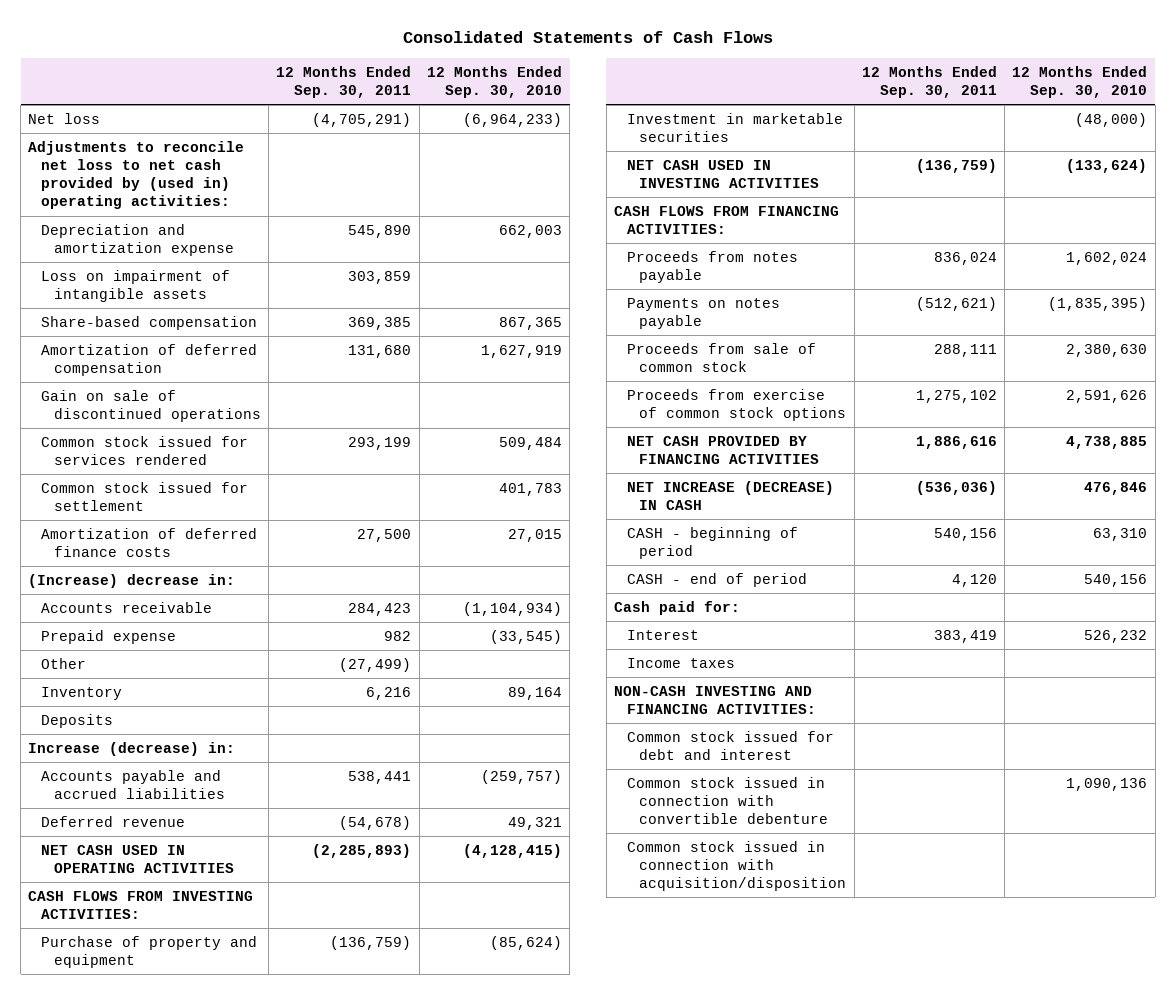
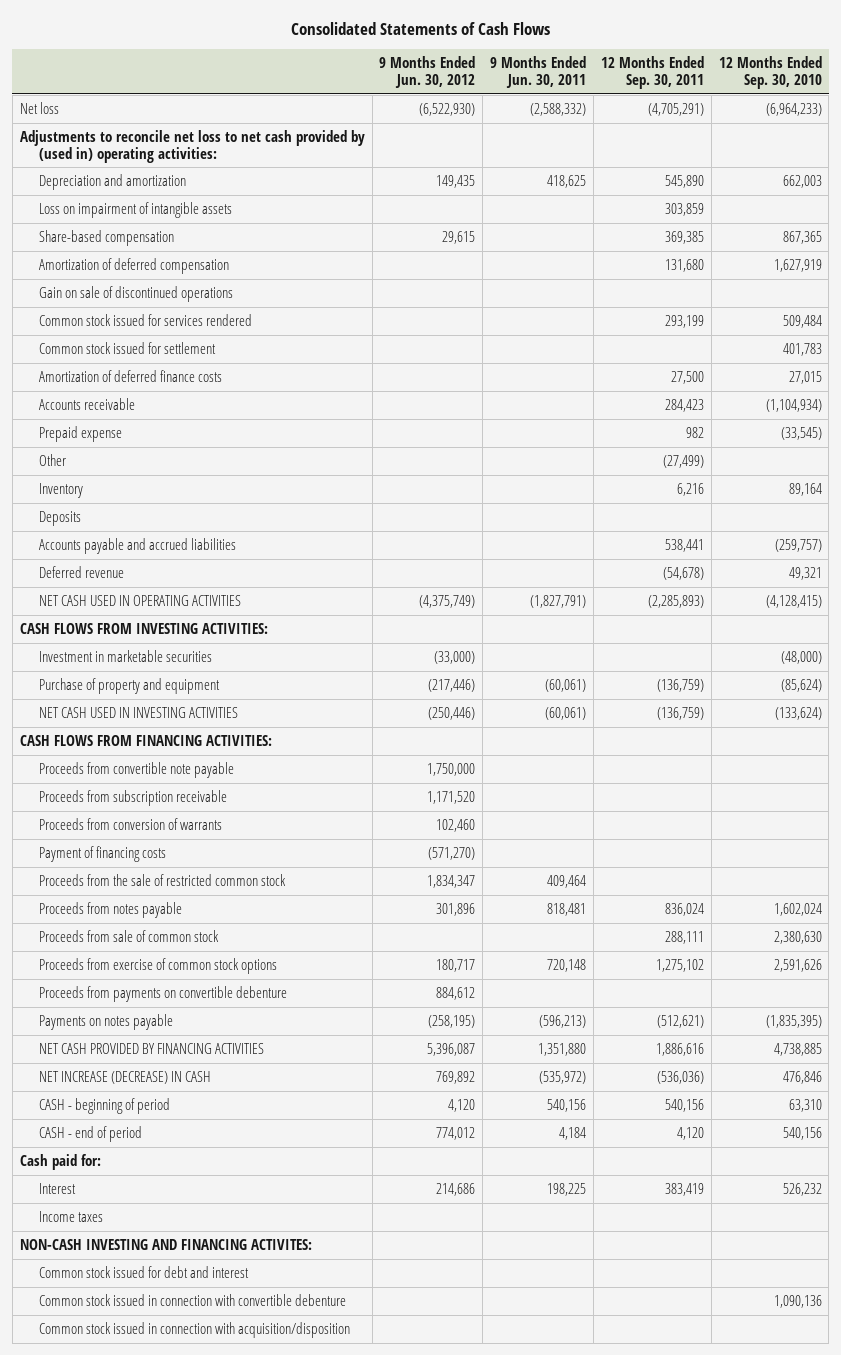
none -> [379,56,476,88] 9 Months Ended Jun. 30, 2012
none -> [490,56,587,88] 9 Months Ended Jun. 30, 2011
[41,223,234,257] Depreciation and amortization expense -> [38,173,186,190] Depreciation and amortization
[28,573,236,588] (Increase) decrease in: -> none
[28,741,236,756] Increase (decrease) in: -> none
[41,935,258,969] Purchase of property and equipment -> [38,677,220,694] Purchase of property and equipment
none -> [38,761,234,778] Proceeds from convertible note payable
none -> [38,789,227,806] Proceeds from subscription receivable
none -> [38,817,222,830] Proceeds from conversion of warrants
none -> [38,845,166,862] Payment of financing costs
none -> [38,873,286,886] Proceeds from the sale of restricted common stock
none -> [38,985,287,1002] Proceeds from payments on convertible debenture
[626,297,780,330] Payments on notes payable -> [38,1013,173,1030] Payments on notes payable
[613,685,816,715] NON-CASH INVESTING AND FINANCING ACTIVITIES: -> [19,1238,312,1250] NON-CASH INVESTING AND FINANCING ACTIVITES:

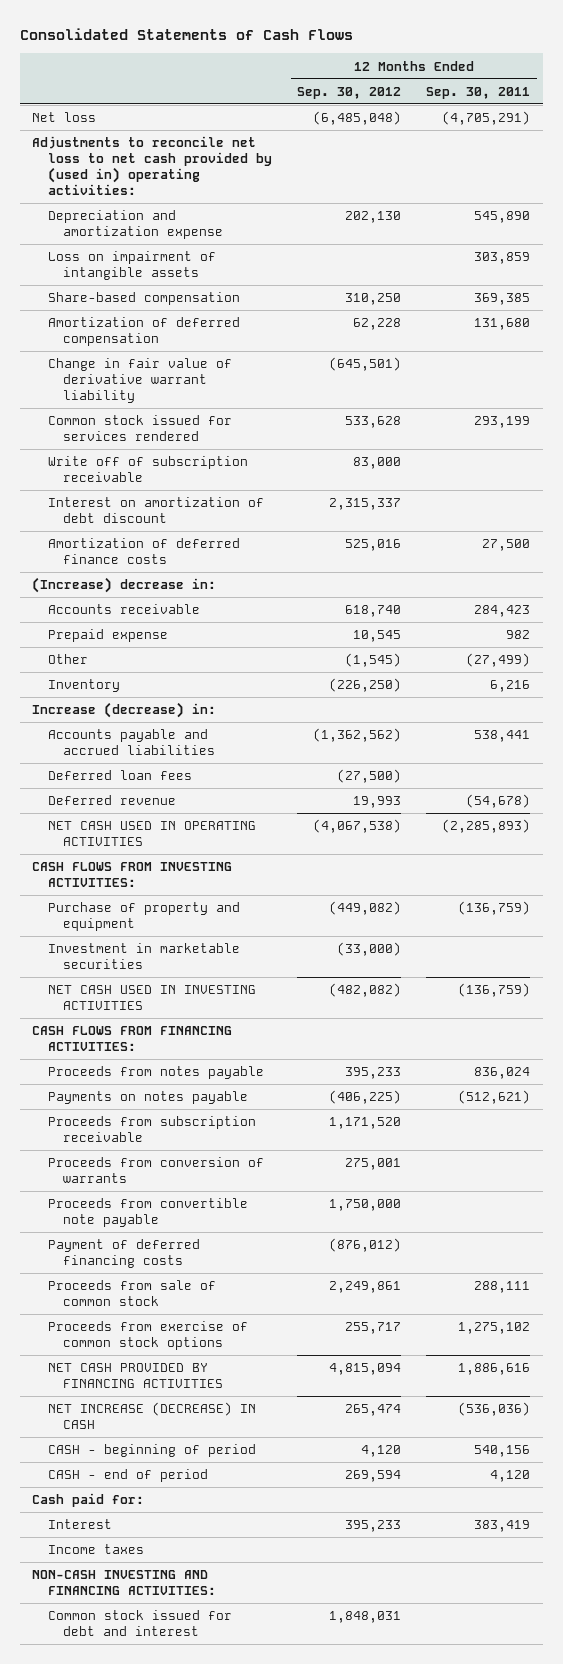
[379,56,476,88] 9 Months Ended Jun. 30, 2012 -> none
[490,56,587,88] 9 Months Ended Jun. 30, 2011 -> none
[718,56,822,89] 12 Months Ended Sep. 30, 2010 -> none
none -> [297,86,402,99] Sep. 30, 2012
[38,173,186,190] Depreciation and amortization -> [47,210,223,240] Depreciation and amortization expense
[38,285,233,302] Gain on sale of discontinued operations -> none
none -> [47,358,232,404] Change in fair value of derivative warrant liability
[38,341,216,354] Common stock issued for settlement -> none
none -> [47,456,248,483] Write off of subscription receivable
none -> [47,497,264,524] Interest on amortization of debt discount
none -> [32,577,217,594] (Increase) decrease in:
[38,510,81,526] Deposits -> none
none -> [32,702,217,719] Increase (decrease) in:
none -> [47,770,192,781] Deferred loan fees
[38,649,212,662] Investment in marketable securities -> [47,943,240,970] Investment in marketable securities
[38,901,182,918] Proceeds from notes payable -> [47,1066,264,1080] Proceeds from notes payable
[38,1013,173,1030] Payments on notes payable -> [47,1091,248,1105] Payments on notes payable
[38,873,286,886] Proceeds from the sale of restricted common stock -> none
[38,761,234,778] Proceeds from convertible note payable -> [47,1198,248,1228] Proceeds from convertible note payable
[38,845,166,862] Payment of financing costs -> [47,1239,200,1269] Payment of deferred financing costs
[38,985,287,1002] Proceeds from payments on convertible debenture -> none
[19,1238,312,1250] NON-CASH INVESTING AND FINANCING ACTIVITES: -> [32,1570,216,1596] NON-CASH INVESTING AND FINANCING ACTIVITIES:
[38,1293,346,1306] Common stock issued in connection with convertible debenture -> none
[38,1321,350,1338] Common stock issued in connection with acquisition/disposition -> none

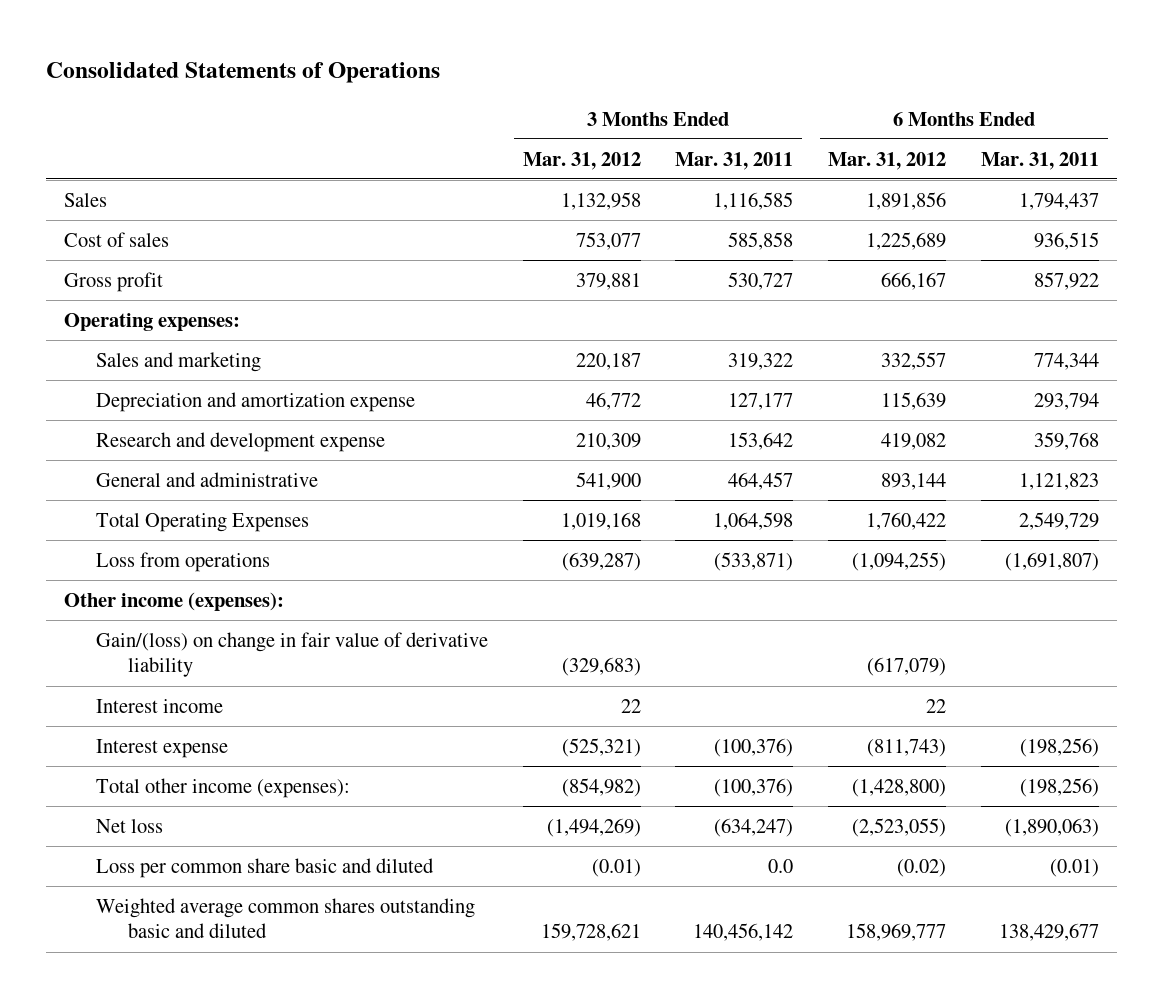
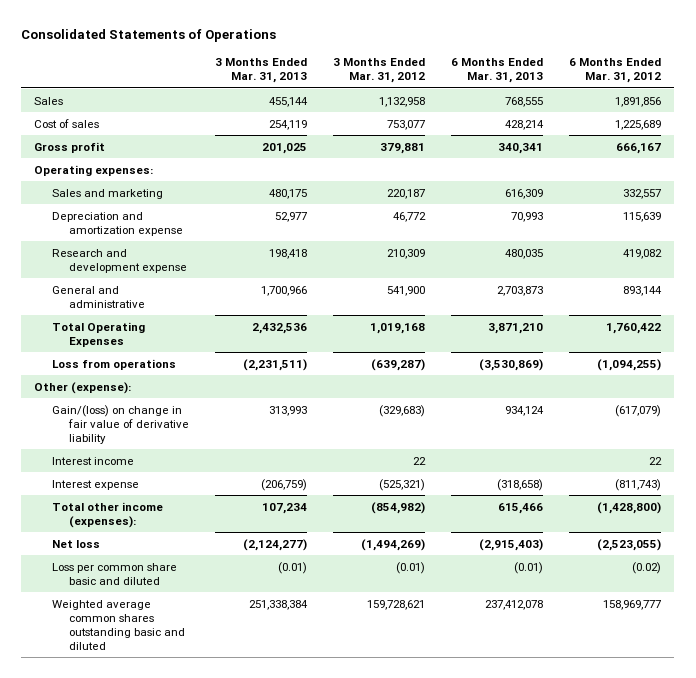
[675,151,794,170] Mar. 31, 2011 -> none
[981,151,1100,170] Mar. 31, 2011 -> none
none -> [215,58,308,84] 3 Months Ended Mar. 31, 2013
none -> [451,58,544,84] 6 Months Ended Mar. 31, 2013
[63,591,284,611] Other income (expenses): -> [34,381,132,394] Other (expense):

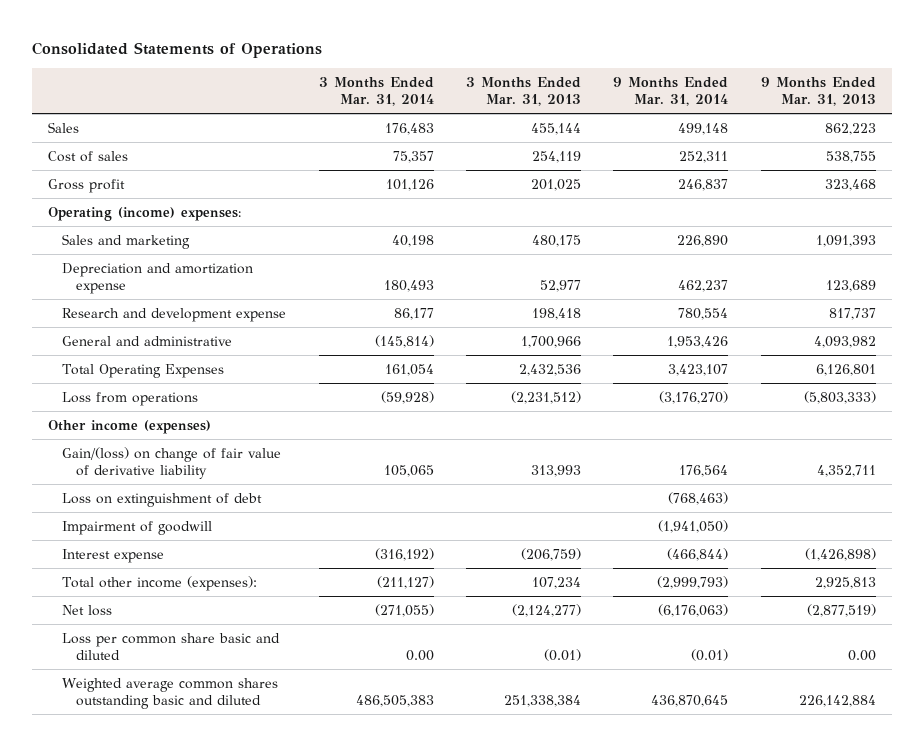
[333,58,426,84] 3 Months Ended Mar. 31, 2012 -> none
[451,58,544,84] 6 Months Ended Mar. 31, 2013 -> none
[569,58,662,84] 6 Months Ended Mar. 31, 2012 -> none
none -> [318,77,434,107] 3 Months Ended Mar. 31, 2014
none -> [613,77,729,107] 9 Months Ended Mar. 31, 2014
none -> [760,77,876,107] 9 Months Ended Mar. 31, 2013
[34,164,154,176] Operating expenses: -> [48,206,242,221] Operating (income) expenses:
[51,456,134,465] Interest income -> none
[243,358,308,371] (2,231,511) -> [511,390,582,404] (2,231,512)
[34,381,132,394] Other (expense): -> [48,419,212,434] Other income (expenses)
[51,404,189,444] Gain/(loss) on change in fair value of derivative liability -> [62,446,282,479] Gain/(loss) on change of fair value of derivative liability
none -> [62,492,263,507] Loss on extinguishment of debt
none -> [62,520,213,535] Impairment of goodwill

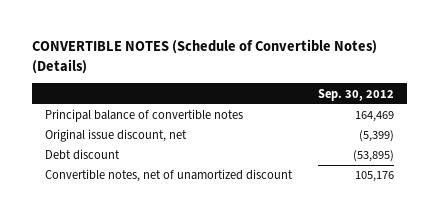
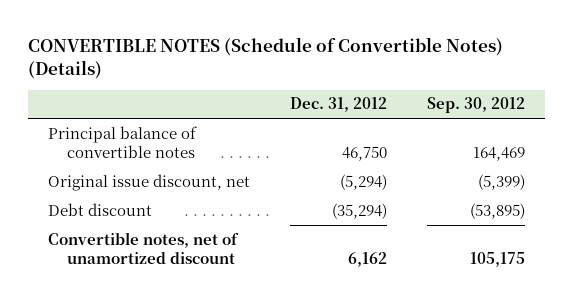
none -> [289,97,387,113] Dec. 31, 2012
[354,171,394,183] 105,176 -> [469,252,525,268] 105,175

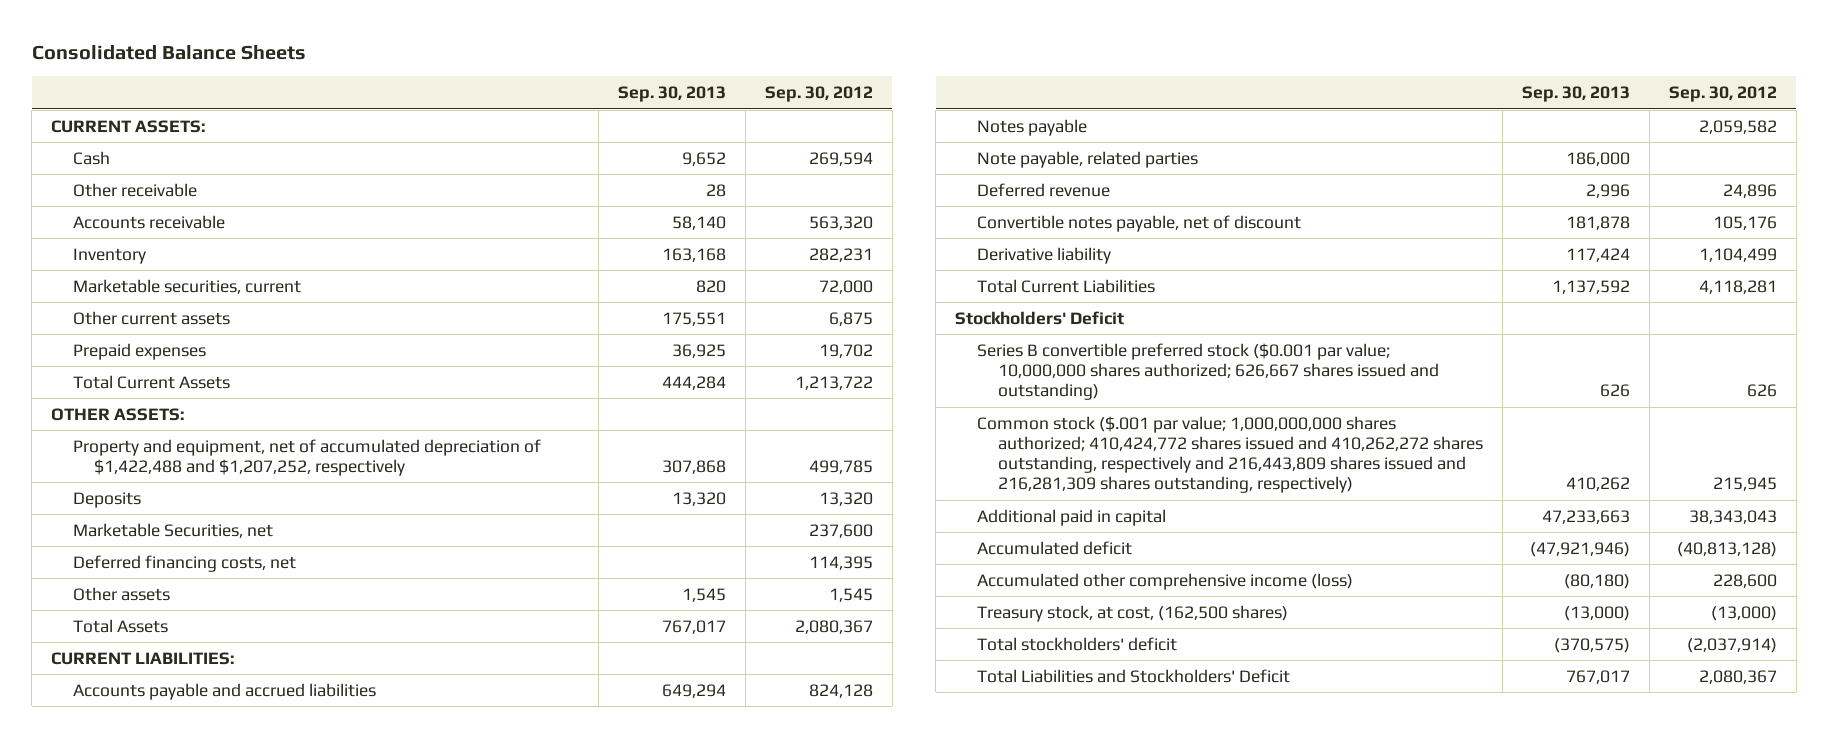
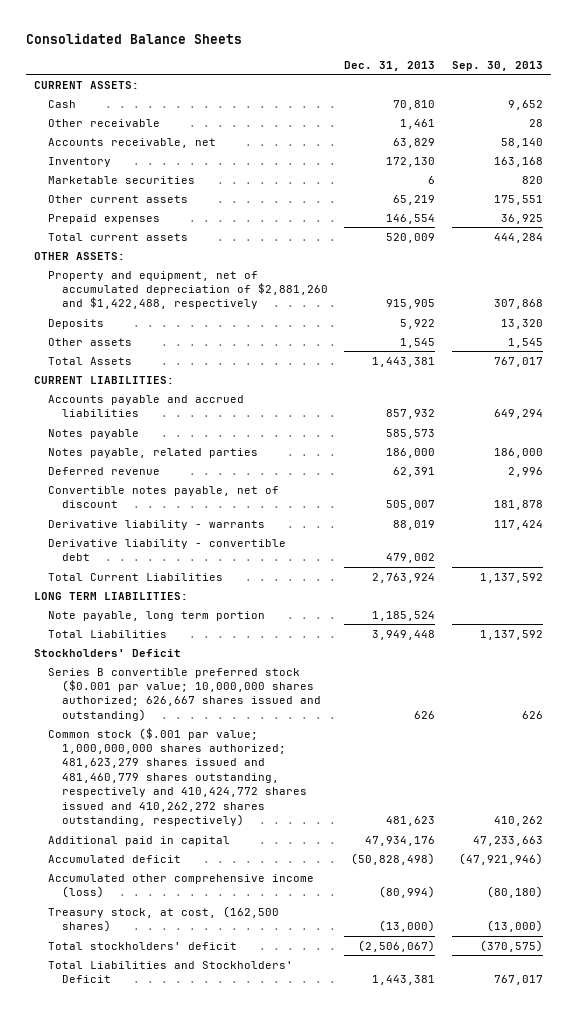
[764,86,873,103] Sep. 30, 2012 -> none
none -> [344,60,436,71] Dec. 31, 2013
[72,214,225,229] Accounts receivable -> [48,137,217,148] Accounts receivable, net
[72,278,301,294] Marketable securities, current -> [48,175,196,184] Marketable securities
[72,374,230,389] Total Current Assets -> [48,232,189,241] Total current assets
[72,438,541,476] Property and equipment, net of accumulated depreciation of $1,422,488 and $1,207,252, respectively -> [48,270,328,310] Property and equipment, net of accumulated depreciation of $2,881,260 and $1,422,488, respectively
[72,522,273,538] Marketable Securities, net -> none
[72,554,296,572] Deferred financing costs, net -> none
[976,150,1198,168] Note payable, related parties -> [48,447,259,458] Notes payable, related parties
[976,246,1111,264] Derivative liability -> [48,519,266,530] Derivative liability - warrants
none -> [48,538,287,562] Derivative liability - convertible debt
none -> [34,591,189,600] LONG TERM LIABILITIES:
none -> [48,610,266,621] Note payable, long term portion
none -> [48,629,168,638] Total Liabilities
[976,415,1483,494] Common stock ($.001 par value; 1,000,000,000 shares authorized; 410,424,772 shares issued and 410,262,272 shares outstanding, respectively and 216,443,809 shares issued and 216,281,309 shares outstanding, respectively) -> [48,727,307,827] Common stock ($.001 par value; 1,000,000,000 shares authorized; 481,623,279 shares issued and 481,460,779 shares outstanding, respectively and 410,424,772 shares issued and 410,262,272 shares outstanding, respectively)

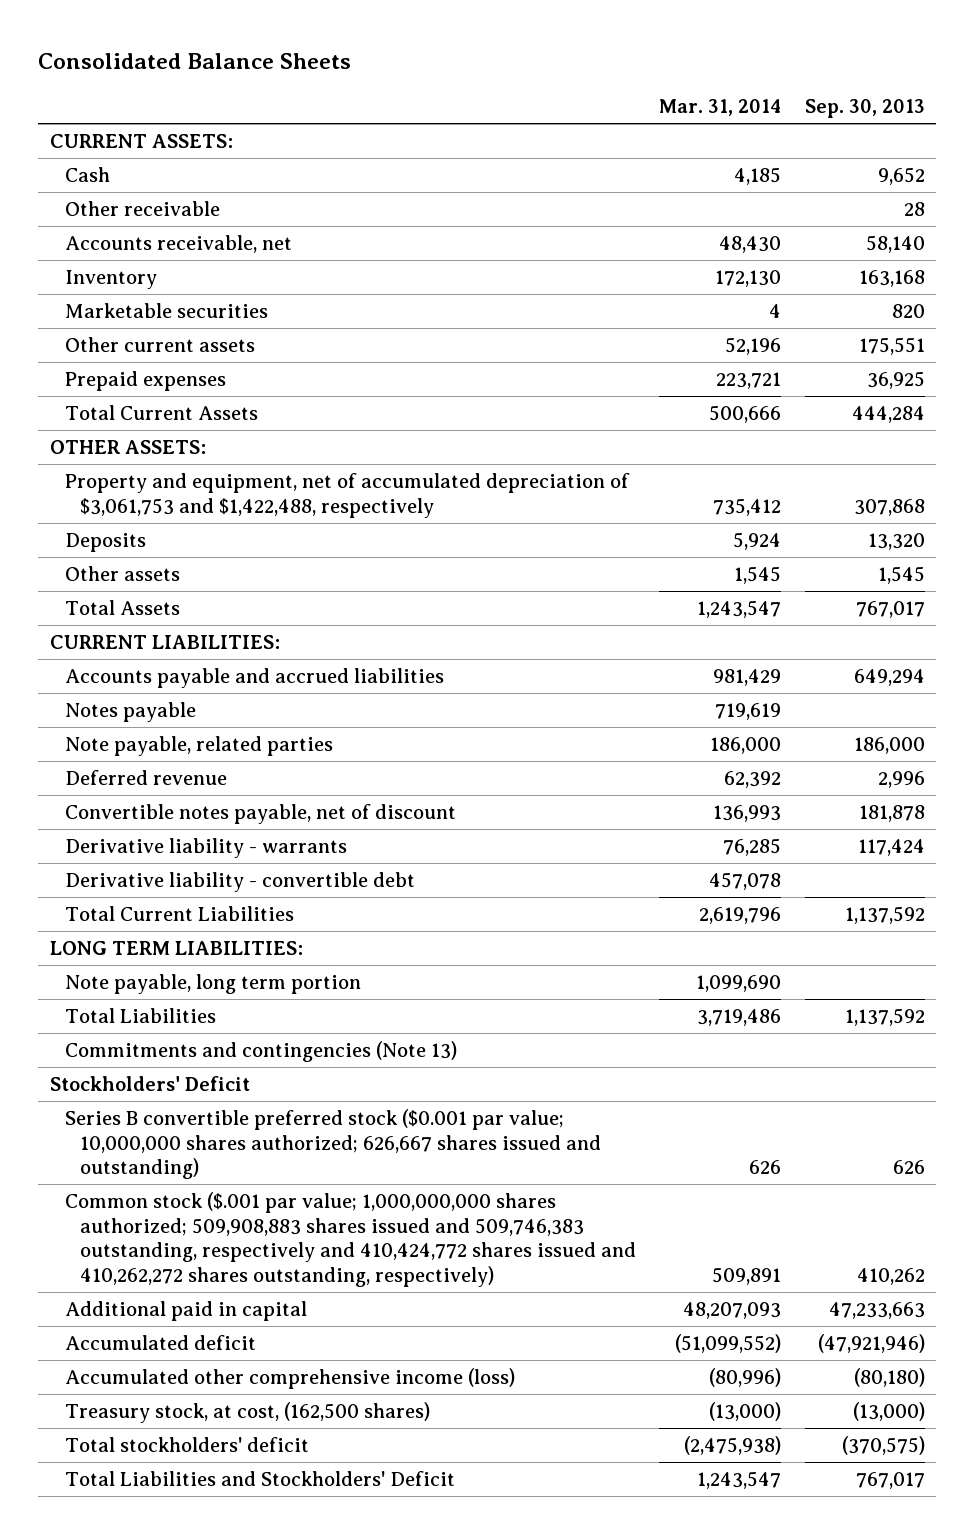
[344,60,436,71] Dec. 31, 2013 -> none
none -> [659,98,782,116] Mar. 31, 2014
[48,232,189,241] Total current assets -> [65,405,259,421] Total Current Assets
[48,270,328,310] Property and equipment, net of accumulated depreciation of $2,881,260 and $1,422,488, respectively -> [65,473,631,518] Property and equipment, net of accumulated depreciation of $3,061,753 and $1,422,488, respectively
[48,447,259,458] Notes payable, related parties -> [65,736,334,757] Note payable, related parties
none -> [65,1041,458,1063] Commitments and contingencies (Note 13)
[48,727,307,827] Common stock ($.001 par value; 1,000,000,000 shares authorized; 481,623,279 shares issued and 481,460,779 shares outstanding, respectively and 410,424,772 shares issued and 410,262,272 shares outstanding, respectively) -> [65,1192,637,1287] Common stock ($.001 par value; 1,000,000,000 shares authorized; 509,908,883 shares issued and 509,746,383 outstanding, respectively and 410,424,772 shares issued and 410,262,272 shares outstanding, respectively)

